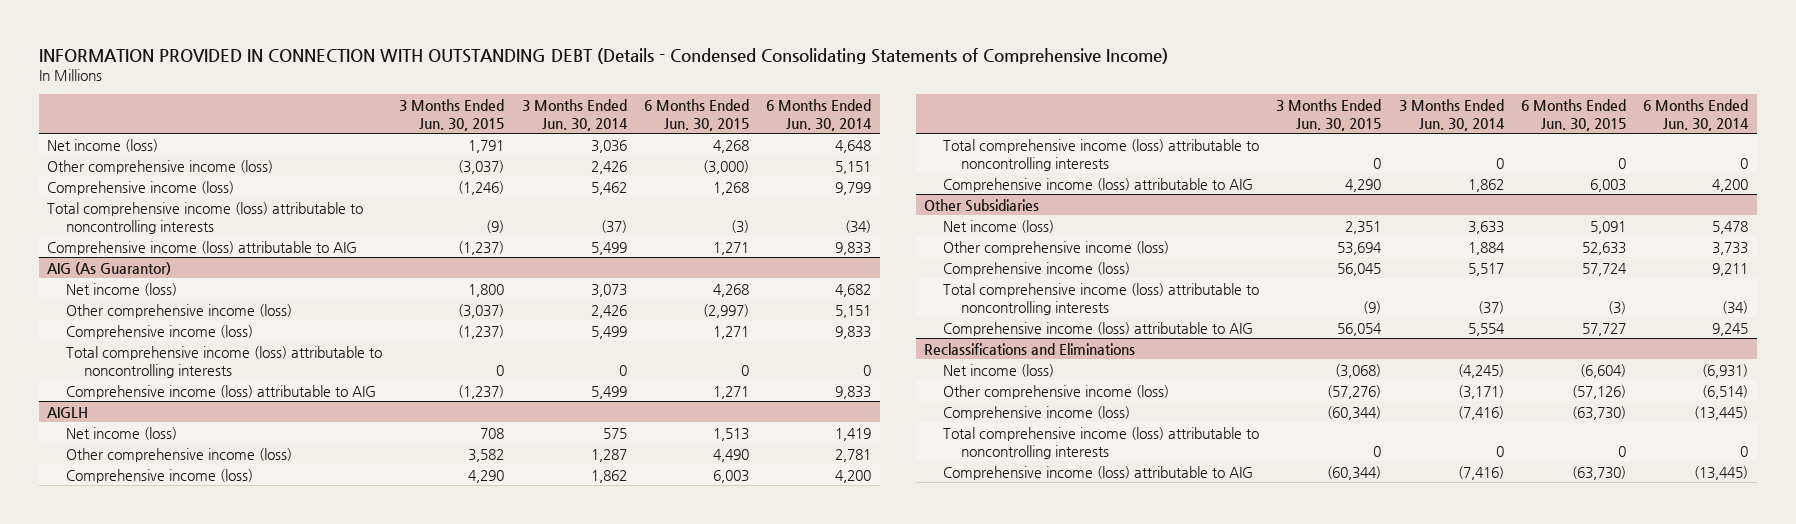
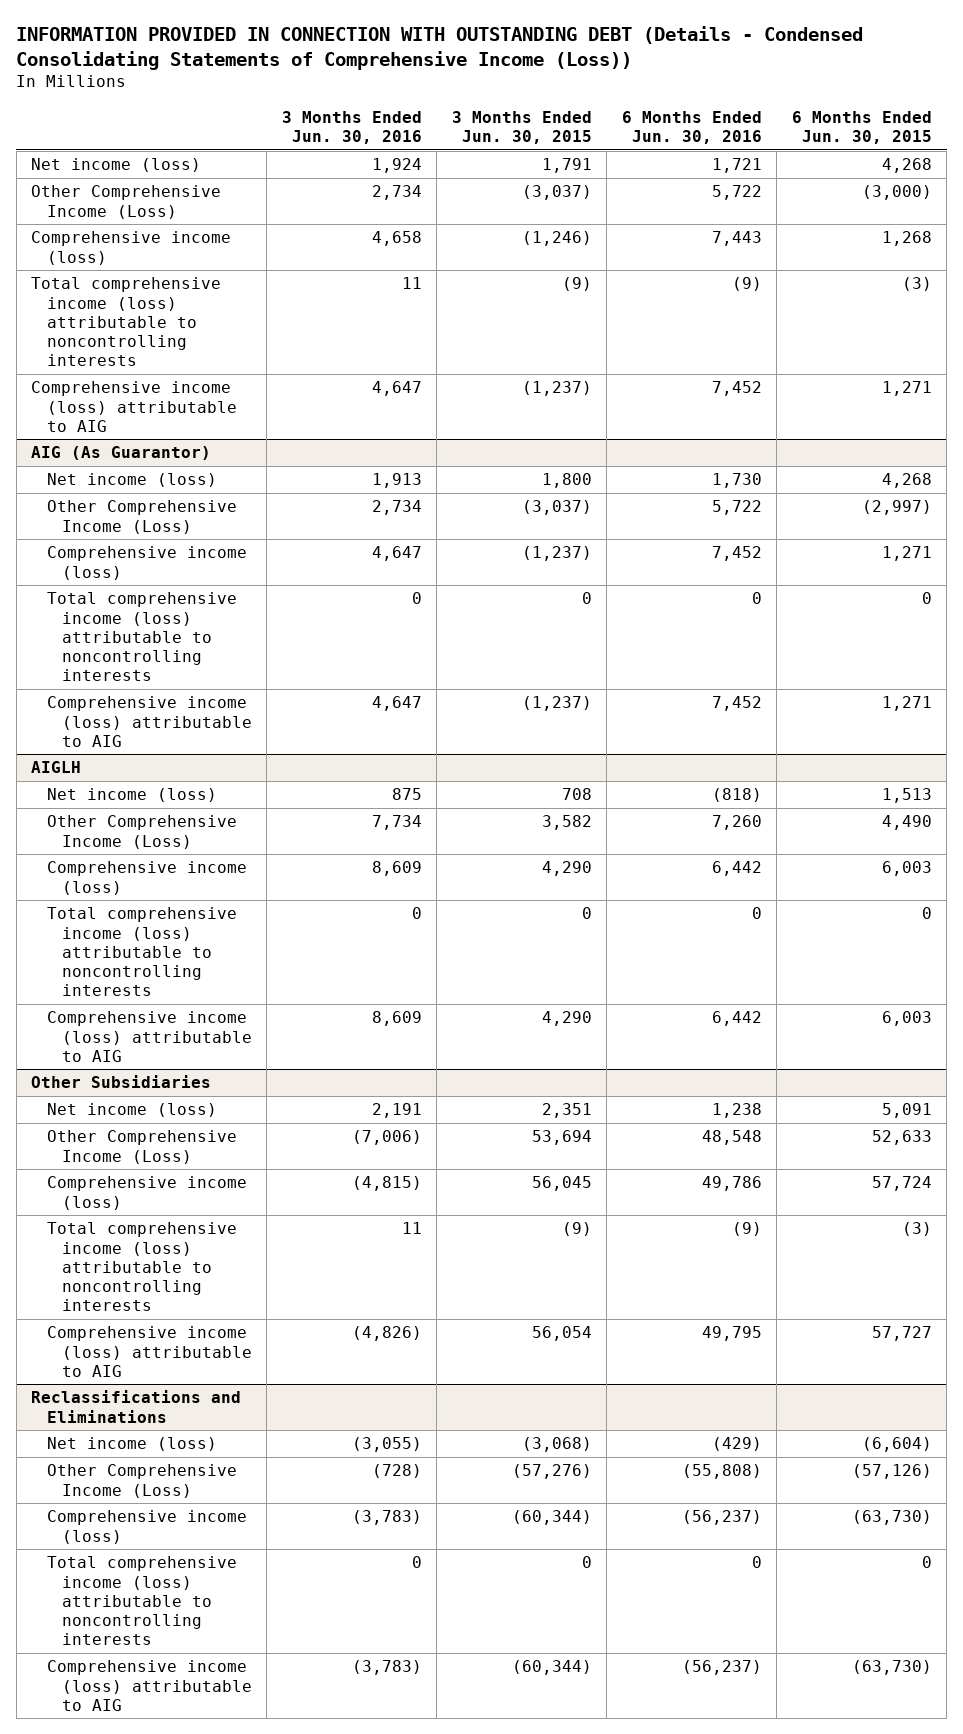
[38,47,1168,64] INFORMATION PROVIDED IN CONNECTION WITH OUTSTANDING DEBT (Details - Condensed Consolidating Statements of Comprehensive Income) -> [16,26,864,70] INFORMATION PROVIDED IN CONNECTION WITH OUTSTANDING DEBT (Details - Condensed Consolidating Statements of Comprehensive Income (Loss))
[521,98,628,131] 3 Months Ended Jun. 30, 2014 -> none
[766,98,873,131] 6 Months Ended Jun. 30, 2014 -> none
none -> [281,110,422,144] 3 Months Ended Jun. 30, 2016
none -> [621,110,762,144] 6 Months Ended Jun. 30, 2016
[47,159,274,174] Other comprehensive income (loss) -> [31,185,222,219] Other Comprehensive Income (Loss)
[65,303,292,318] Other comprehensive income (loss) -> [46,500,237,534] Other Comprehensive Income (Loss)
[65,447,292,462] Other comprehensive income (loss) -> [46,815,237,849] Other Comprehensive Income (Loss)
[942,240,1169,255] Other comprehensive income (loss) -> [46,1130,237,1164] Other Comprehensive Income (Loss)
[942,384,1169,399] Other comprehensive income (loss) -> [46,1464,237,1498] Other Comprehensive Income (Loss)

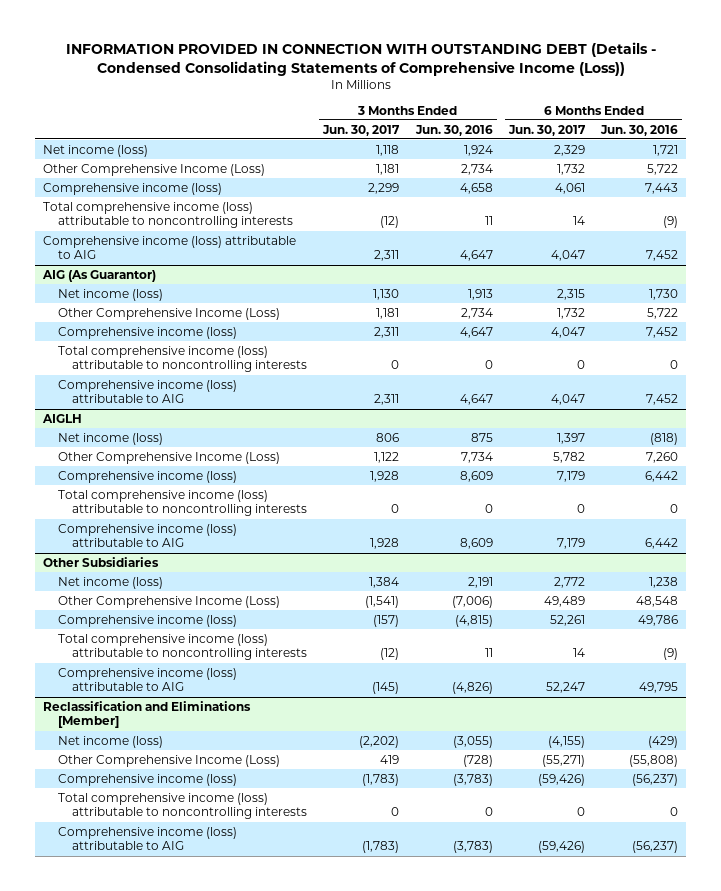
[451,110,592,144] 3 Months Ended Jun. 30, 2015 -> none
[791,110,932,144] 6 Months Ended Jun. 30, 2015 -> none
none -> [322,124,401,136] Jun. 30, 2017
none -> [507,124,586,136] Jun. 30, 2017
[31,1390,242,1423] Reclassifications and Eliminations -> [43,700,252,729] Reclassification and Eliminations [Member]

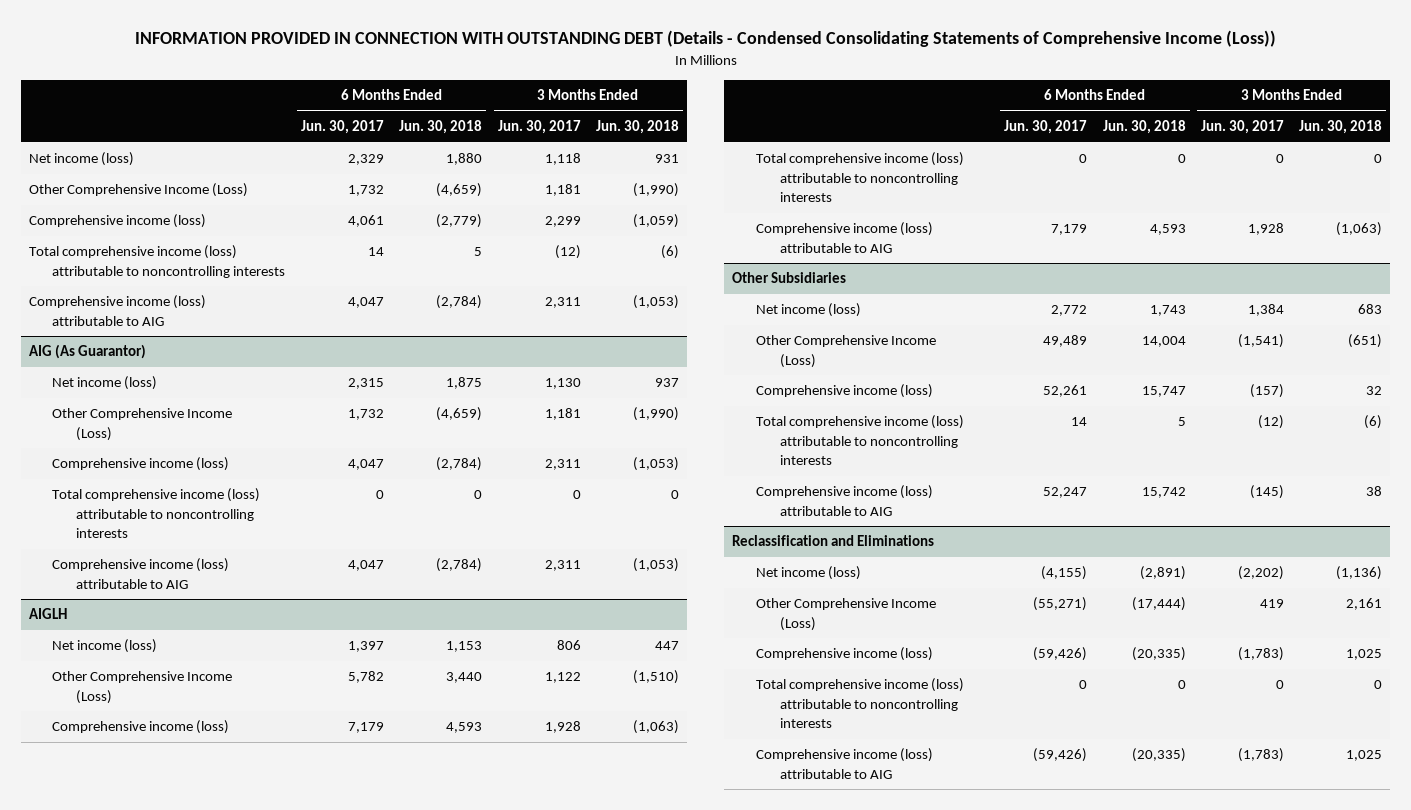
[414,124,493,136] Jun. 30, 2016 -> none
[600,124,679,136] Jun. 30, 2016 -> none
none -> [399,120,483,135] Jun. 30, 2018
none -> [596,120,680,135] Jun. 30, 2018
[43,700,252,729] Reclassification and Eliminations [Member] -> [732,535,935,547] Reclassification and Eliminations

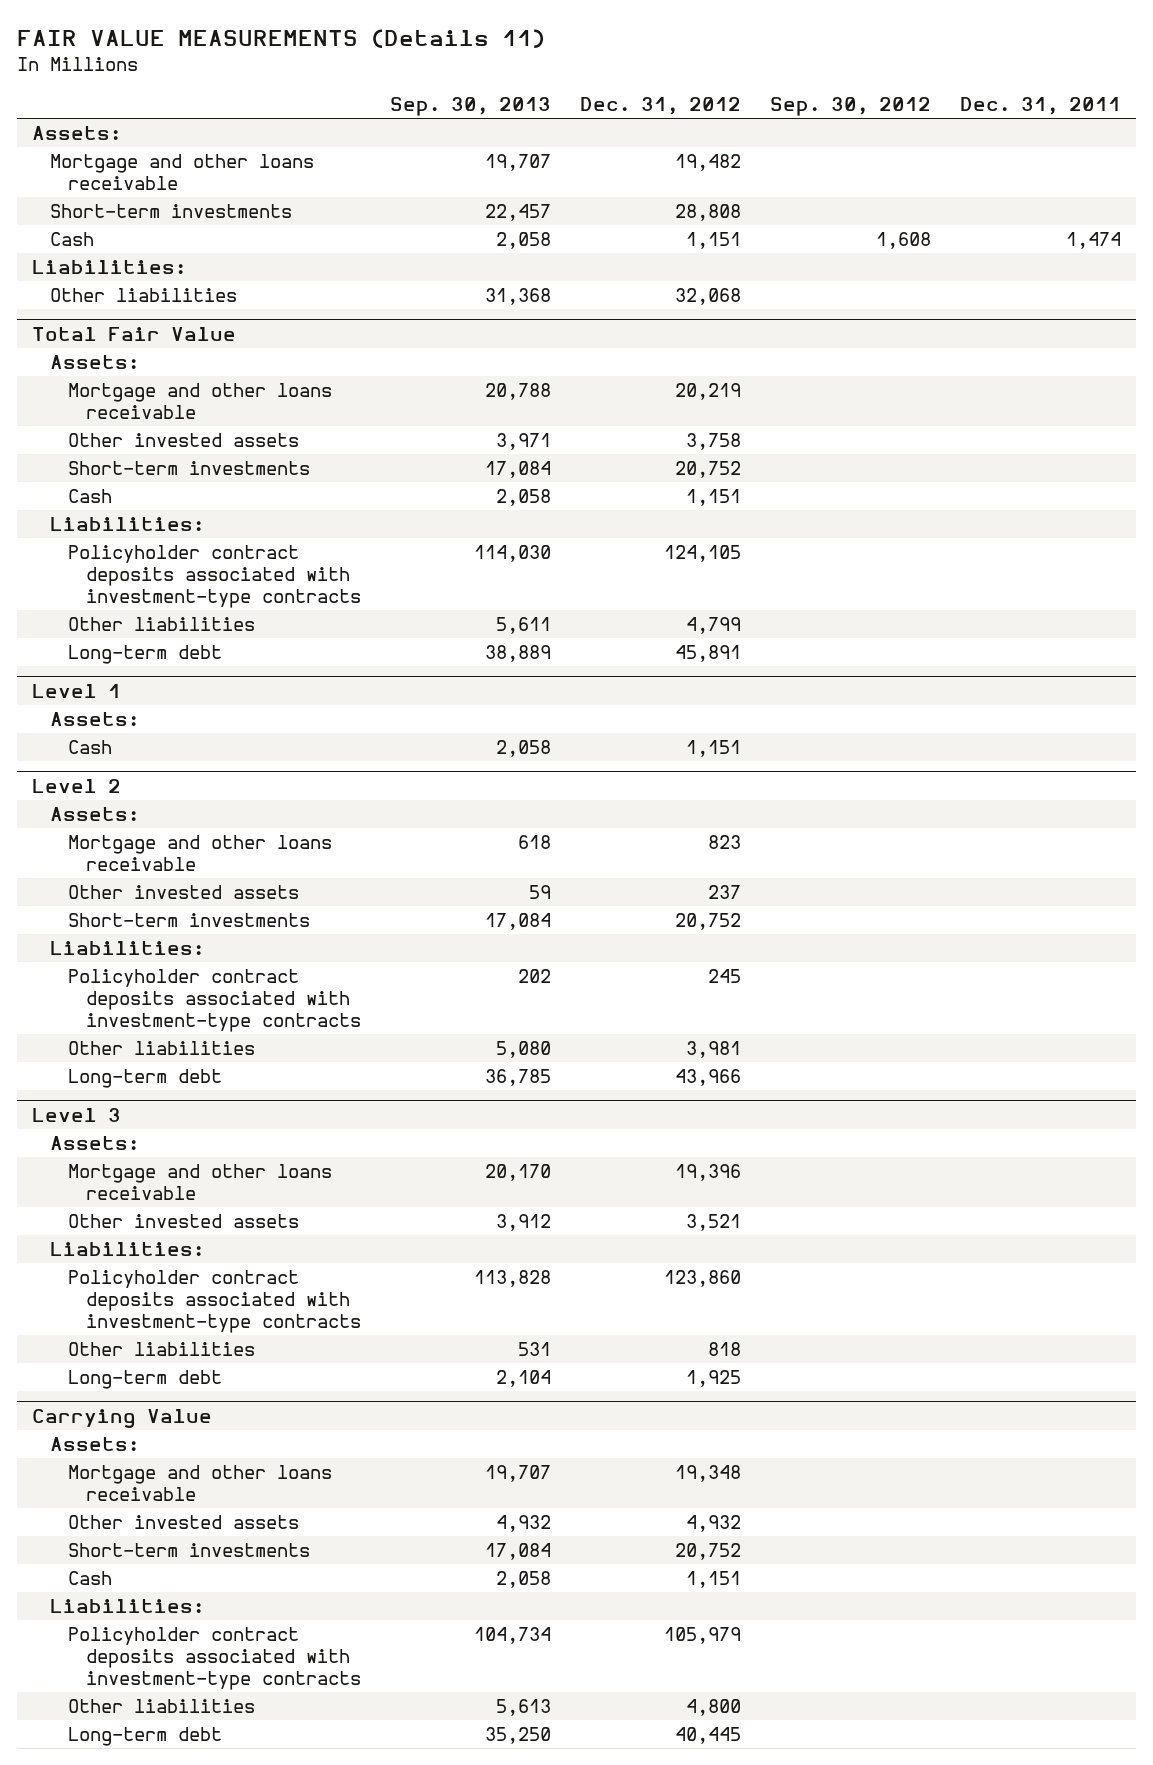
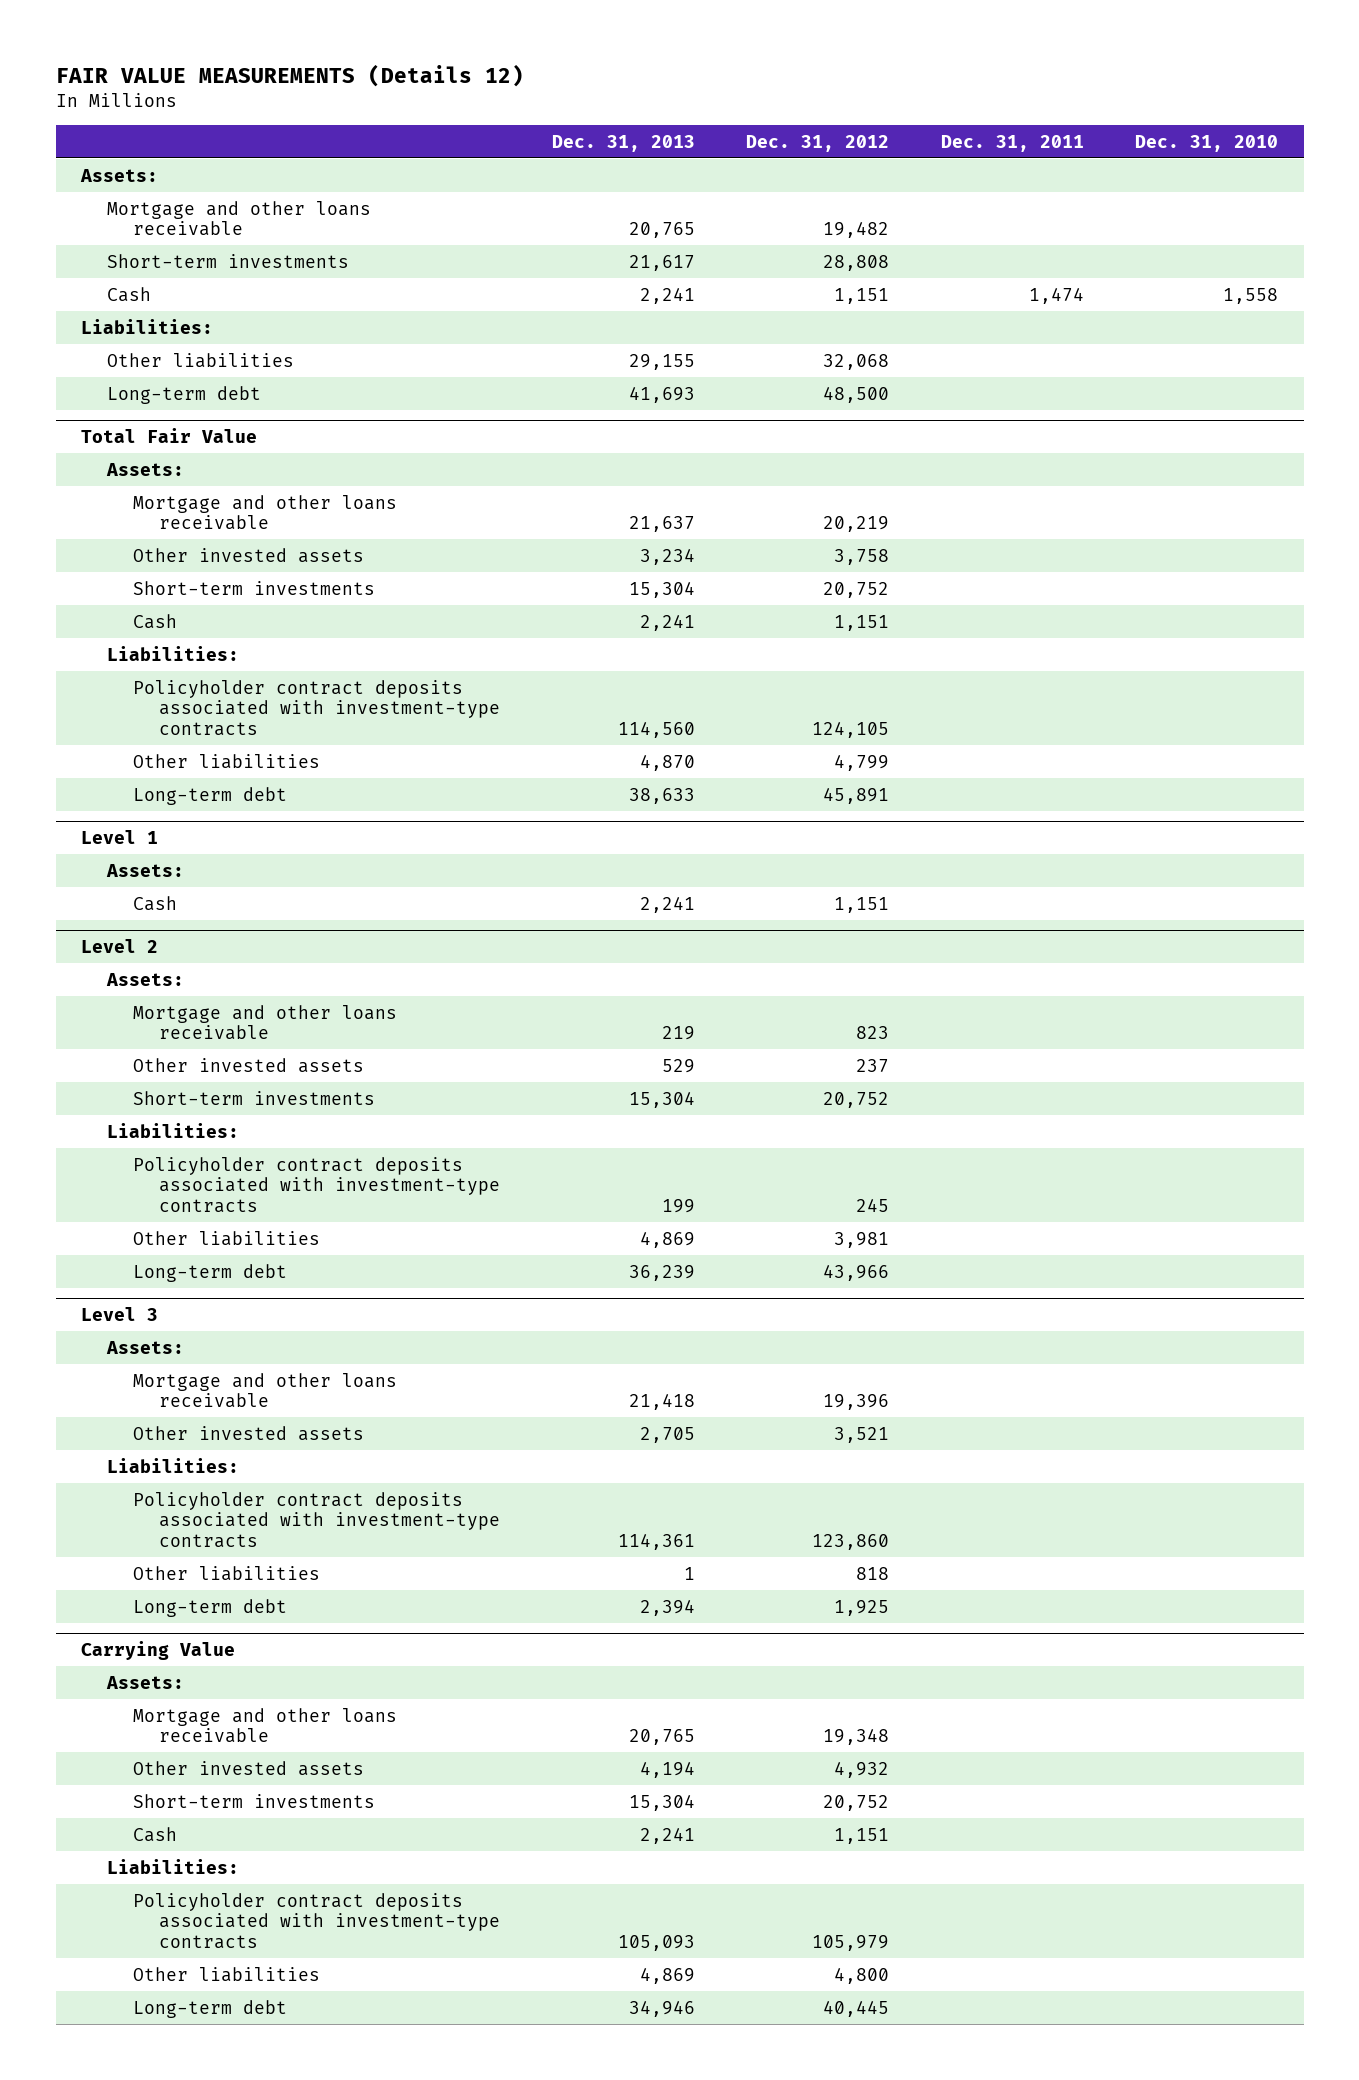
[17,29,546,49] FAIR VALUE MEASUREMENTS (Details 11) -> [55,64,524,88] FAIR VALUE MEASUREMENTS (Details 12)
[390,97,552,117] Sep. 30, 2013 -> none
[770,97,932,117] Sep. 30, 2012 -> none
none -> [551,134,695,152] Dec. 31, 2013
none -> [1134,134,1278,152] Dec. 31, 2010
none -> [107,385,262,404] Long-term debt

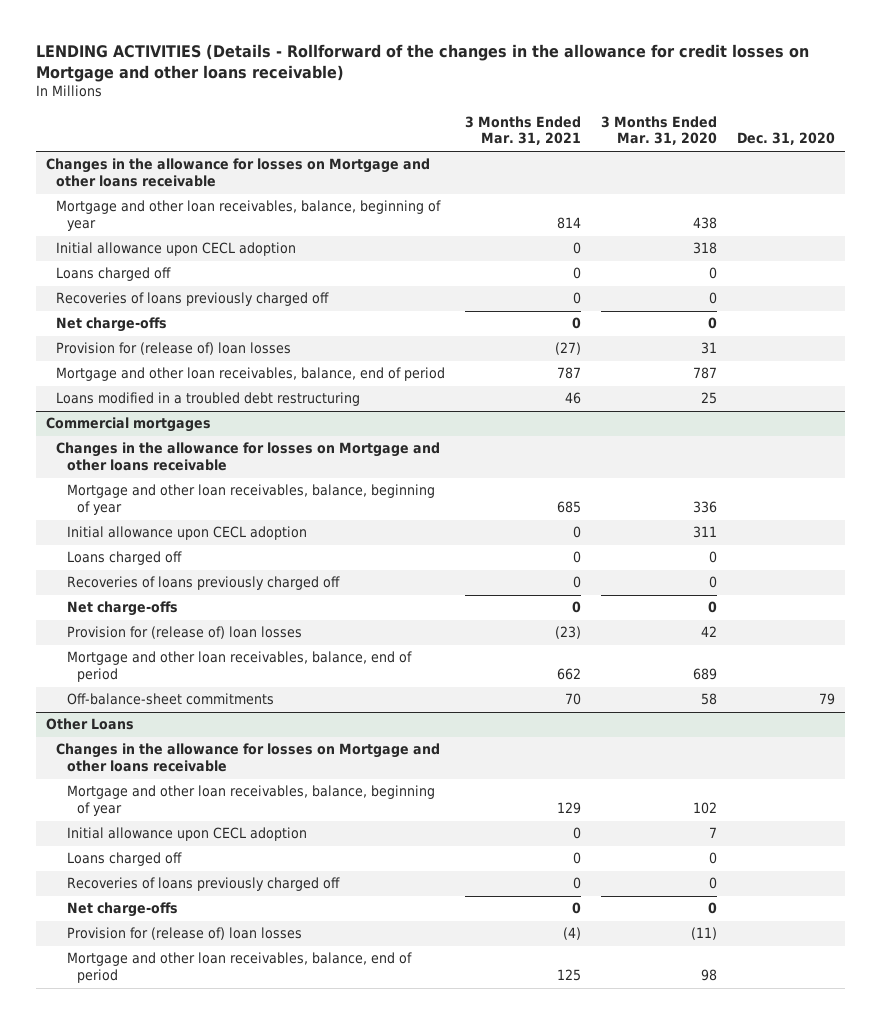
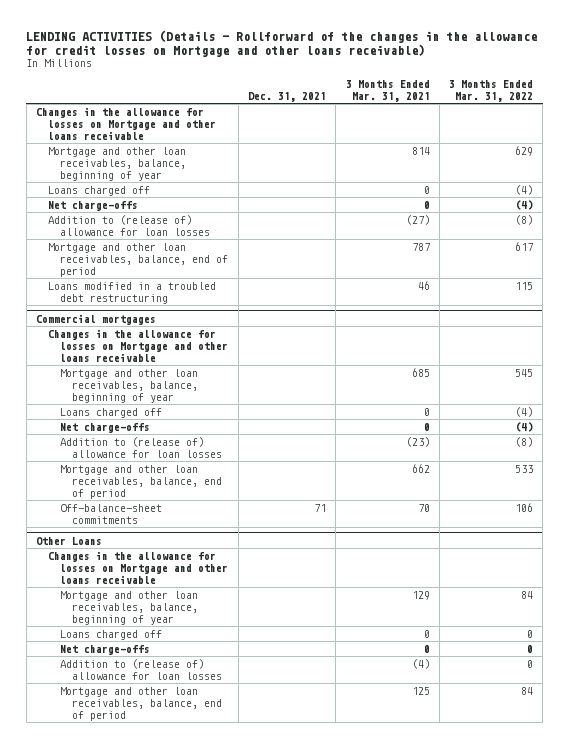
[601,115,718,146] 3 Months Ended Mar. 31, 2020 -> none
[737,132,836,146] Dec. 31, 2020 -> none
none -> [247,92,326,103] Dec. 31, 2021
none -> [449,80,534,103] 3 Months Ended Mar. 31, 2022
[56,242,297,257] Initial allowance upon CECL adoption -> none
[56,292,330,307] Recoveries of loans previously charged off -> none
[56,342,292,356] Provision for (release of) loan losses -> [48,214,211,236] Addition to (release of) allowance for loan losses
[66,526,307,541] Initial allowance upon CECL adoption -> none
[66,576,340,591] Recoveries of loans previously charged off -> none
[66,626,302,640] Provision for (release of) loan losses -> [60,436,223,458] Addition to (release of) allowance for loan losses
[66,827,307,842] Initial allowance upon CECL adoption -> none
[66,877,340,892] Recoveries of loans previously charged off -> none
[66,927,302,941] Provision for (release of) loan losses -> [60,658,223,680] Addition to (release of) allowance for loan losses

